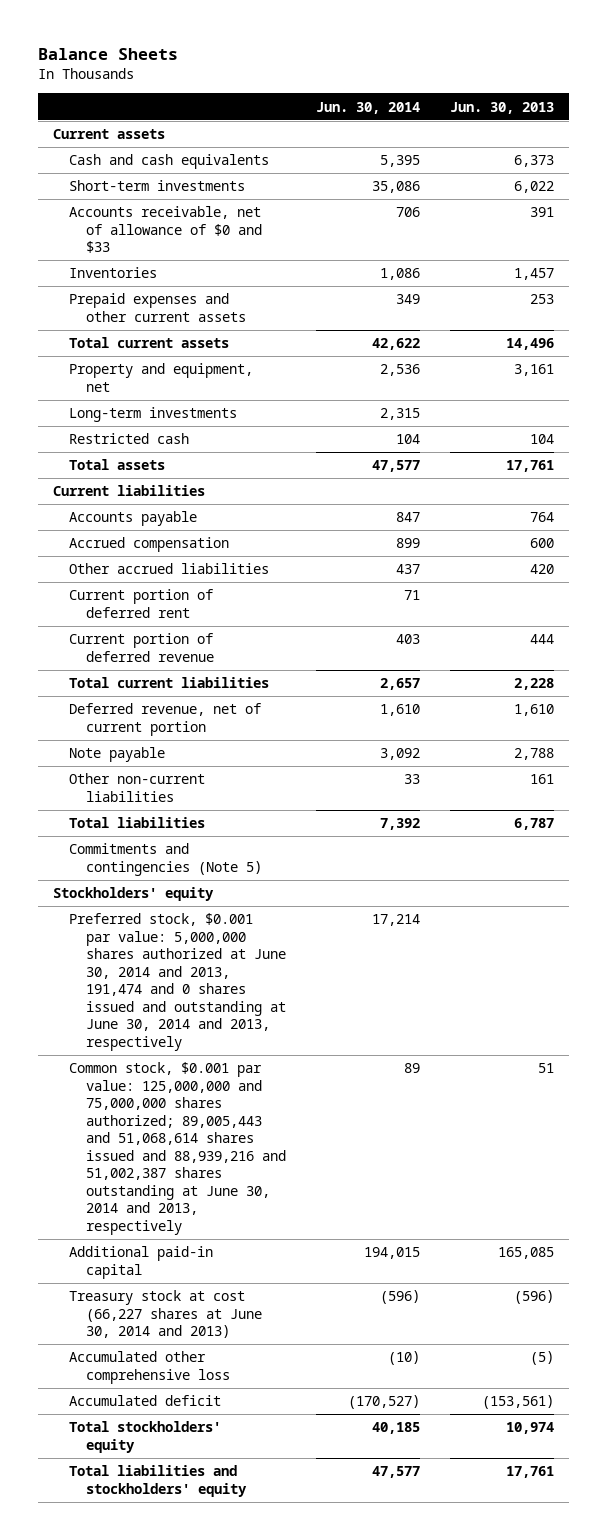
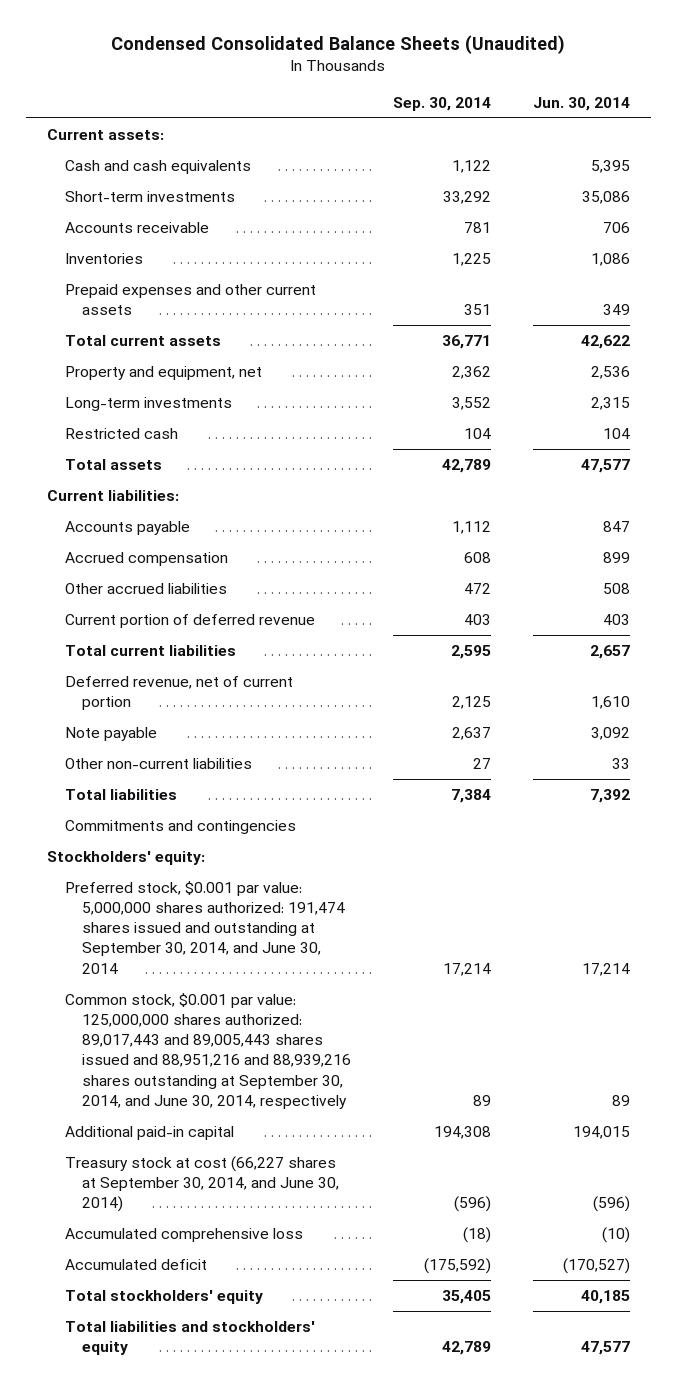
[37,47,178,60] Balance Sheets -> [111,35,566,55] Condensed Consolidated Balance Sheets (Unaudited)
[449,101,554,114] Jun. 30, 2013 -> none
none -> [393,96,492,111] Sep. 30, 2014
[52,129,165,140] Current assets -> [46,129,164,141] Current assets:
[69,206,263,254] Accounts receivable, net of allowance of $0 and $33 -> [64,222,209,234] Accounts receivable
[52,485,205,497] Current liabilities -> [46,490,179,502] Current liabilities:
[69,589,214,618] Current portion of deferred rent -> none
[395,564,420,575] 437 -> [602,583,630,595] 508
[69,843,263,876] Commitments and contingencies (Note 5) -> [64,820,296,835] Commitments and contingencies
[52,887,214,902] Stockholders' equity -> [46,851,205,866] Stockholders' equity:
[69,913,287,1051] Preferred stock, $0.001 par value: 5,000,000 shares authorized at June 30, 2014 and 2013, 191,474 and 0 shares issued and outstanding at June 30, 2014 and 2013, respectively -> [64,881,346,974] Preferred stock, $0.001 par value: 5,000,000 shares authorized: 191,474 shares issued and outstanding at September 30, 2014, and June 30, 2014
[69,1062,287,1235] Common stock, $0.001 par value: 125,000,000 and 75,000,000 shares authorized; 89,005,443 and 51,068,614 shares issued and 88,939,216 and 51,002,387 shares outstanding at June 30, 2014 and 2013, respectively -> [64,993,352,1109] Common stock, $0.001 par value: 125,000,000 shares authorized: 89,017,443 and 89,005,443 shares issued and 88,951,216 and 88,939,216 shares outstanding at September 30, 2014, and June 30, 2014, respectively
[69,1290,263,1339] Treasury stock at cost (66,227 shares at June 30, 2014 and 2013) -> [64,1156,340,1213] Treasury stock at cost (66,227 shares at September 30, 2014, and June 30, 2014)
[69,1351,231,1384] Accumulated other comprehensive loss -> [64,1228,303,1243] Accumulated comprehensive loss

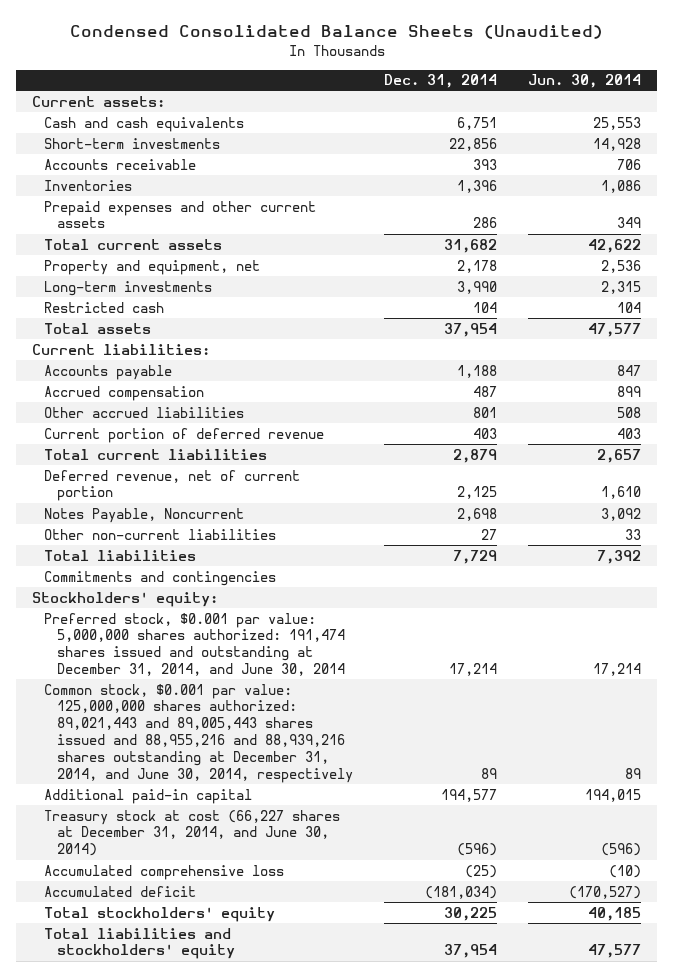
[393,96,492,111] Sep. 30, 2014 -> none
none -> [384,74,498,89] Dec. 31, 2014
[590,160,630,174] 5,395 -> [593,116,642,130] 25,553
[581,191,630,205] 35,086 -> [593,137,642,151] 14,928
[64,727,157,742] Note payable -> [44,507,245,523] Notes Payable, Noncurrent
[64,881,346,974] Preferred stock, $0.001 par value: 5,000,000 shares authorized: 191,474 shares issued and outstanding at September 30, 2014, and June 30, 2014 -> [44,612,346,677] Preferred stock, $0.001 par value: 5,000,000 shares authorized: 191,474 shares issued and outstanding at December 31, 2014, and June 30, 2014
[64,993,352,1109] Common stock, $0.001 par value: 125,000,000 shares authorized: 89,017,443 and 89,005,443 shares issued and 88,951,216 and 88,939,216 shares outstanding at September 30, 2014, and June 30, 2014, respectively -> [44,683,354,783] Common stock, $0.001 par value: 125,000,000 shares authorized: 89,021,443 and 89,005,443 shares issued and 88,955,216 and 88,939,216 shares outstanding at December 31, 2014, and June 30, 2014, respectively
[64,1156,340,1213] Treasury stock at cost (66,227 shares at September 30, 2014, and June 30, 2014) -> [44,809,341,857] Treasury stock at cost (66,227 shares at December 31, 2014, and June 30, 2014)

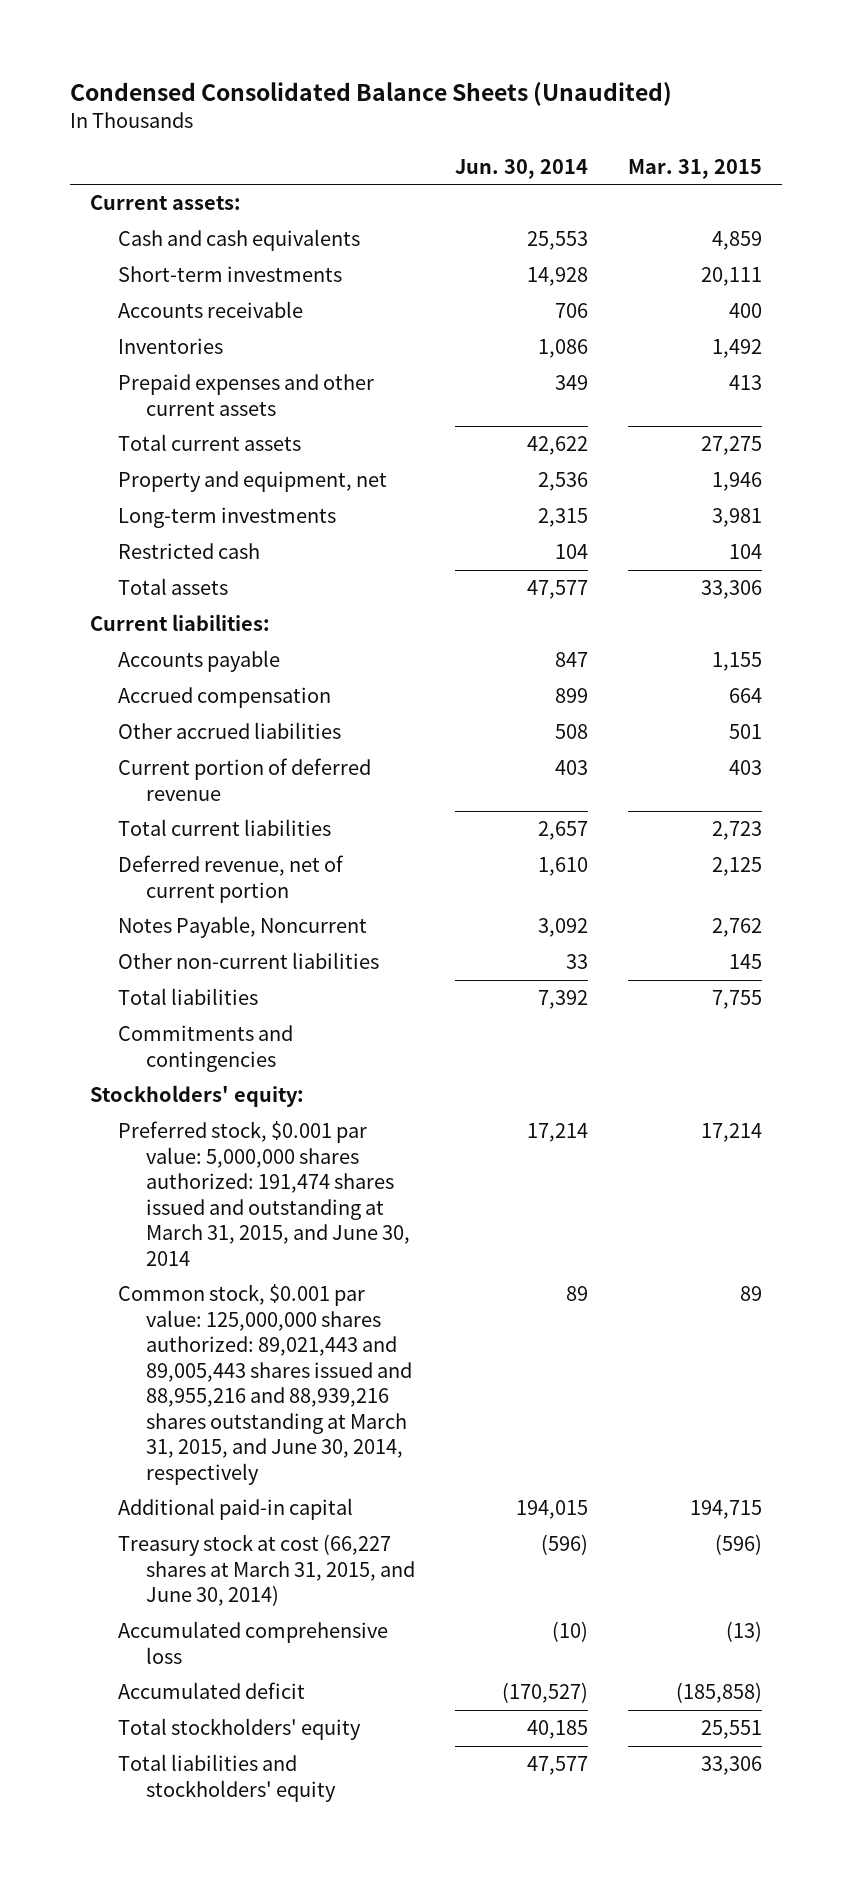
[384,74,498,89] Dec. 31, 2014 -> none
none -> [628,158,763,179] Mar. 31, 2015
[44,612,346,677] Preferred stock, $0.001 par value: 5,000,000 shares authorized: 191,474 shares issued and outstanding at December 31, 2014, and June 30, 2014 -> [117,1121,411,1266] Preferred stock, $0.001 par value: 5,000,000 shares authorized: 191,474 shares issued and outstanding at March 31, 2015, and June 30, 2014
[44,683,354,783] Common stock, $0.001 par value: 125,000,000 shares authorized: 89,021,443 and 89,005,443 shares issued and 88,955,216 and 88,939,216 shares outstanding at December 31, 2014, and June 30, 2014, respectively -> [117,1284,413,1485] Common stock, $0.001 par value: 125,000,000 shares authorized: 89,021,443 and 89,005,443 shares issued and 88,955,216 and 88,939,216 shares outstanding at March 31, 2015, and June 30, 2014, respectively
[44,809,341,857] Treasury stock at cost (66,227 shares at December 31, 2014, and June 30, 2014) -> [117,1534,416,1607] Treasury stock at cost (66,227 shares at March 31, 2015, and June 30, 2014)

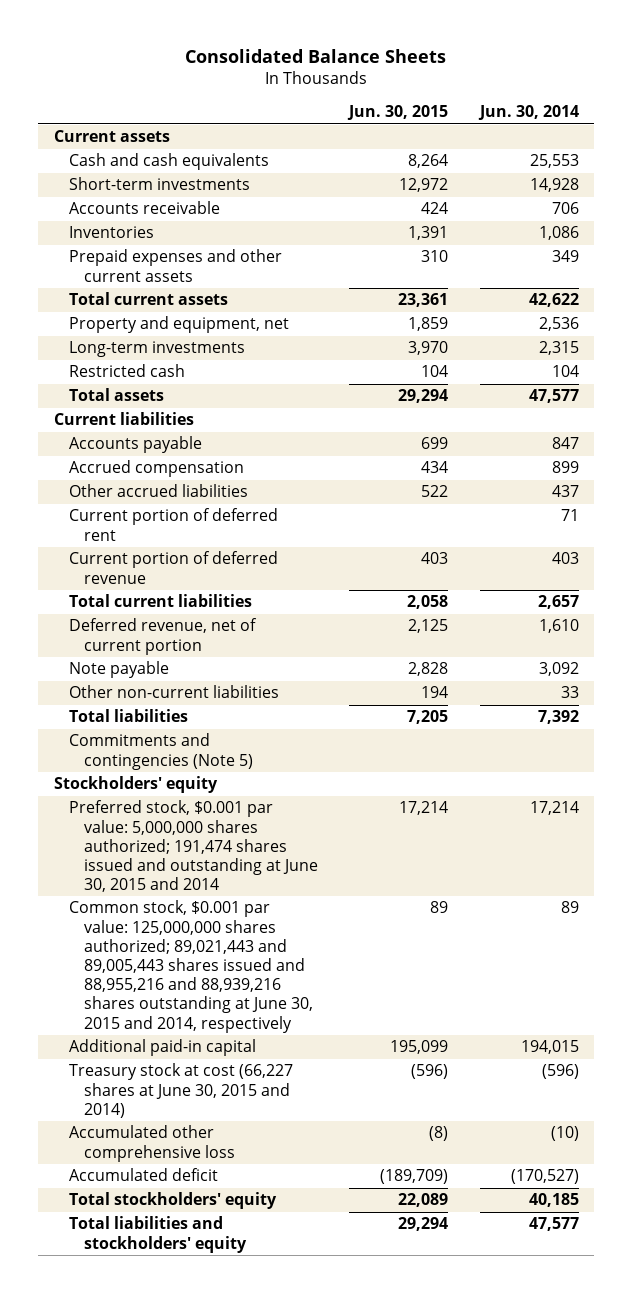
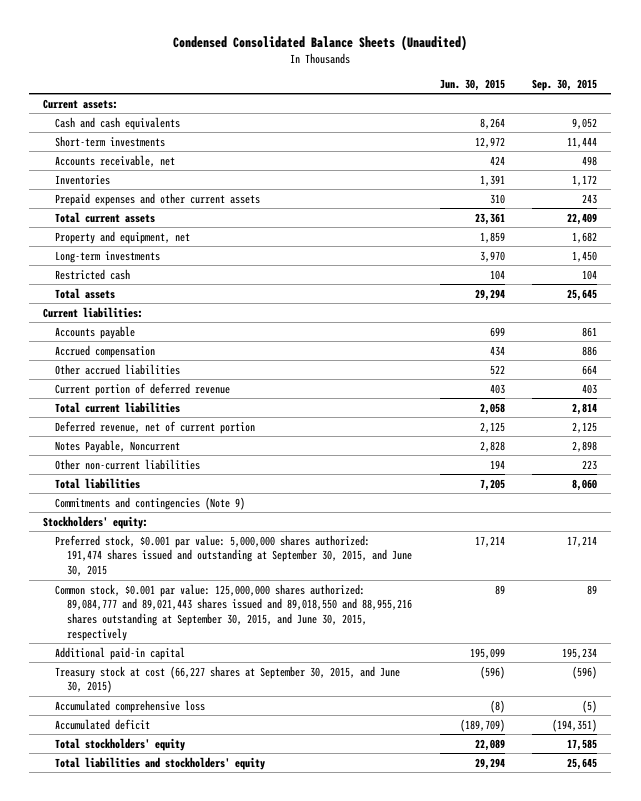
[185,48,447,63] Consolidated Balance Sheets -> [173,35,468,52] Condensed Consolidated Balance Sheets (Unaudited)
[477,105,579,121] Jun. 30, 2014 -> none
none -> [532,78,598,91] Sep. 30, 2015
[53,130,170,143] Current assets -> [43,98,119,109] Current assets:
[68,201,220,215] Accounts receivable -> [54,154,175,167] Accounts receivable, net
[53,412,194,426] Current liabilities -> [43,306,144,318] Current liabilities:
[68,508,278,541] Current portion of deferred rent -> none
[68,661,169,679] Note payable -> [54,439,180,453] Notes Payable, Noncurrent
[68,733,254,770] Commitments and contingencies (Note 5) -> [54,496,245,510] Commitments and contingencies (Note 9)
[53,776,218,794] Stockholders' equity -> [43,515,149,529] Stockholders' equity:
[68,800,319,893] Preferred stock, $0.001 par value: 5,000,000 shares authorized; 191,474 shares issued and outstanding at June 30, 2015 and 2014 -> [54,534,412,577] Preferred stock, $0.001 par value: 5,000,000 shares authorized: 191,474 shares issued and outstanding at September 30, 2015, and June 30, 2015
[68,900,314,1033] Common stock, $0.001 par value: 125,000,000 shares authorized; 89,021,443 and 89,005,443 shares issued and 88,955,216 and 88,939,216 shares outstanding at June 30, 2015 and 2014, respectively -> [54,583,412,641] Common stock, $0.001 par value: 125,000,000 shares authorized: 89,084,777 and 89,021,443 shares issued and 89,018,550 and 88,955,216 shares outstanding at September 30, 2015, and June 30, 2015, respectively
[68,1063,293,1118] Treasury stock at cost (66,227 shares at June 30, 2015 and 2014) -> [54,665,400,694] Treasury stock at cost (66,227 shares at September 30, 2015, and June 30, 2015)
[68,1125,236,1162] Accumulated other comprehensive loss -> [54,699,205,713] Accumulated comprehensive loss

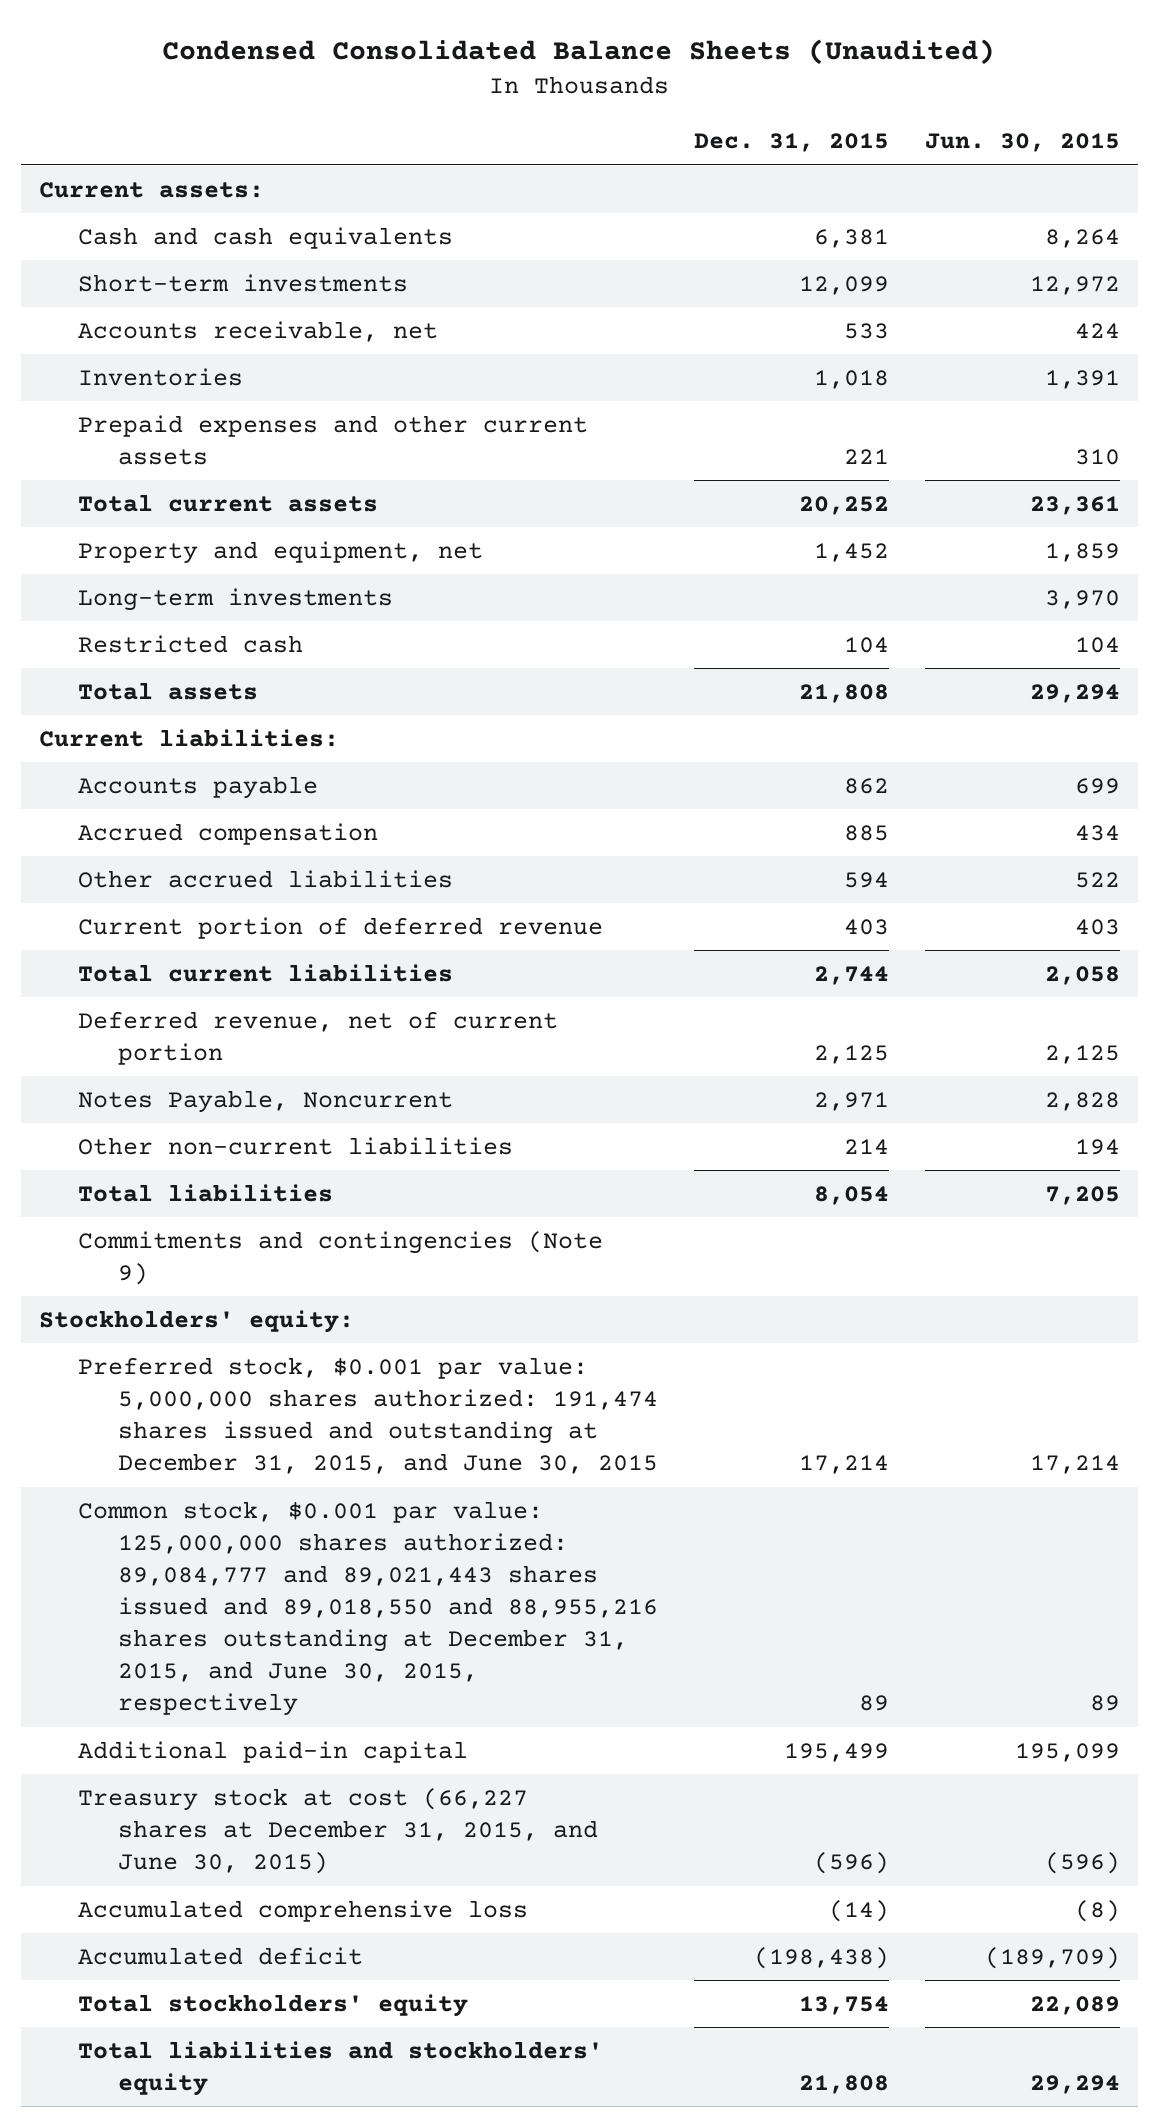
[532,78,598,91] Sep. 30, 2015 -> none
none -> [694,133,890,153] Dec. 31, 2015
[54,534,412,577] Preferred stock, $0.001 par value: 5,000,000 shares authorized: 191,474 shares issued and outstanding at September 30, 2015, and June 30, 2015 -> [78,1356,658,1475] Preferred stock, $0.001 par value: 5,000,000 shares authorized: 191,474 shares issued and outstanding at December 31, 2015, and June 30, 2015
[54,583,412,641] Common stock, $0.001 par value: 125,000,000 shares authorized: 89,084,777 and 89,021,443 shares issued and 89,018,550 and 88,955,216 shares outstanding at September 30, 2015, and June 30, 2015, respectively -> [78,1500,658,1717] Common stock, $0.001 par value: 125,000,000 shares authorized: 89,084,777 and 89,021,443 shares issued and 89,018,550 and 88,955,216 shares outstanding at December 31, 2015, and June 30, 2015, respectively
[54,665,400,694] Treasury stock at cost (66,227 shares at September 30, 2015, and June 30, 2015) -> [78,1787,598,1875] Treasury stock at cost (66,227 shares at December 31, 2015, and June 30, 2015)

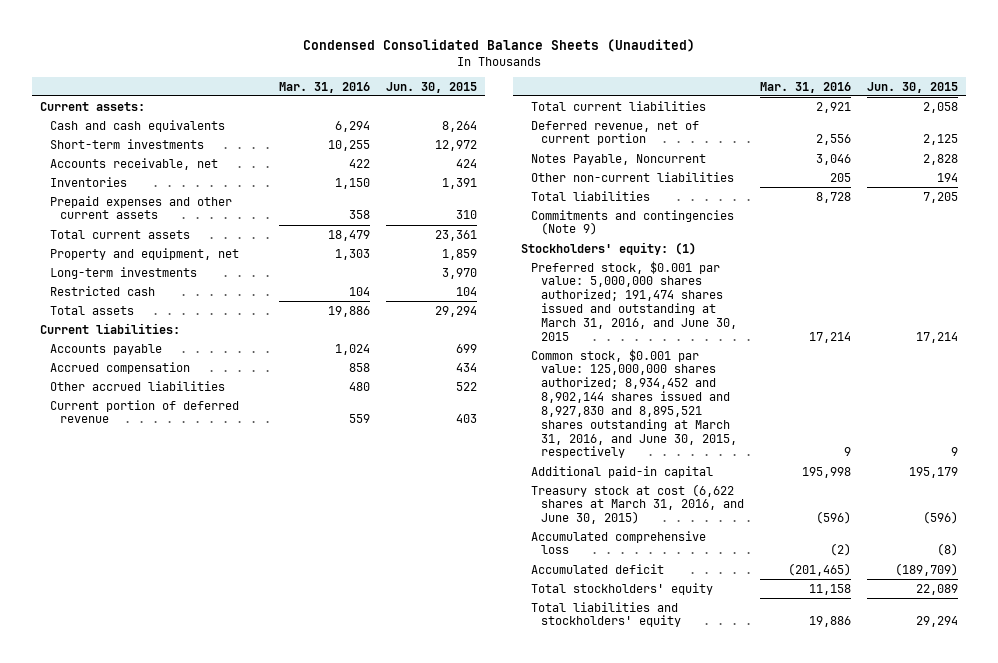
[694,133,890,153] Dec. 31, 2015 -> none
none -> [278,81,370,93] Mar. 31, 2016
[38,1309,354,1333] Stockholders' equity: -> [521,241,697,255] Stockholders' equity: (1)
[78,1356,658,1475] Preferred stock, $0.001 par value: 5,000,000 shares authorized: 191,474 shares issued and outstanding at December 31, 2015, and June 30, 2015 -> [531,260,738,341] Preferred stock, $0.001 par value: 5,000,000 shares authorized; 191,474 shares issued and outstanding at March 31, 2016, and June 30, 2015
[78,1500,658,1717] Common stock, $0.001 par value: 125,000,000 shares authorized: 89,084,777 and 89,021,443 shares issued and 89,018,550 and 88,955,216 shares outstanding at December 31, 2015, and June 30, 2015, respectively -> [531,348,738,459] Common stock, $0.001 par value: 125,000,000 shares authorized; 8,934,452 and 8,902,144 shares issued and 8,927,830 and 8,895,521 shares outstanding at March 31, 2016, and June 30, 2015, respectively
[1090,1695,1121,1712] 89 -> [951,447,959,457] 9
[1015,1742,1121,1762] 195,099 -> [909,466,959,478] 195,179
[78,1787,598,1875] Treasury stock at cost (66,227 shares at December 31, 2015, and June 30, 2015) -> [531,483,745,525] Treasury stock at cost (6,622 shares at March 31, 2016, and June 30, 2015)

